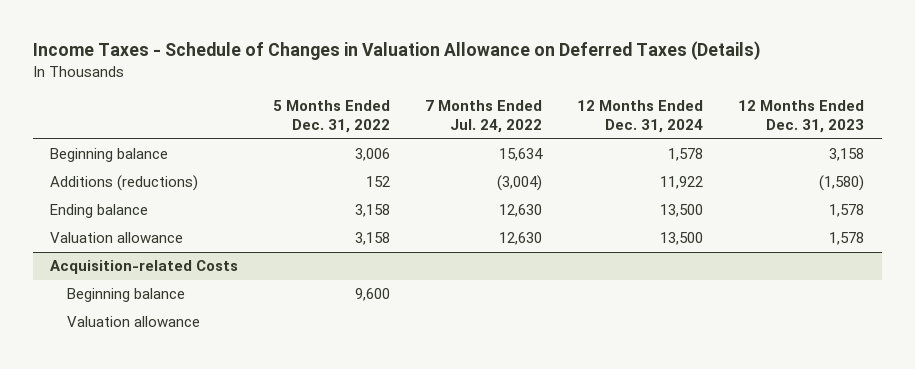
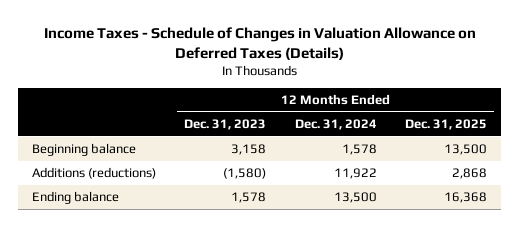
[273,100,391,134] 5 Months Ended Dec. 31, 2022 -> none
[425,100,543,134] 7 Months Ended Jul. 24, 2022 -> none
none -> [405,118,488,130] Dec. 31, 2025
[50,232,184,244] Valuation allowance -> none
[50,260,239,275] Acquisition-related Costs -> none
[66,288,185,303] Beginning balance -> none
[66,316,200,328] Valuation allowance -> none

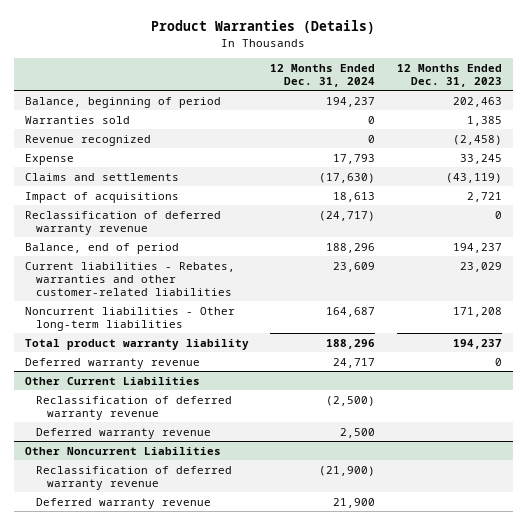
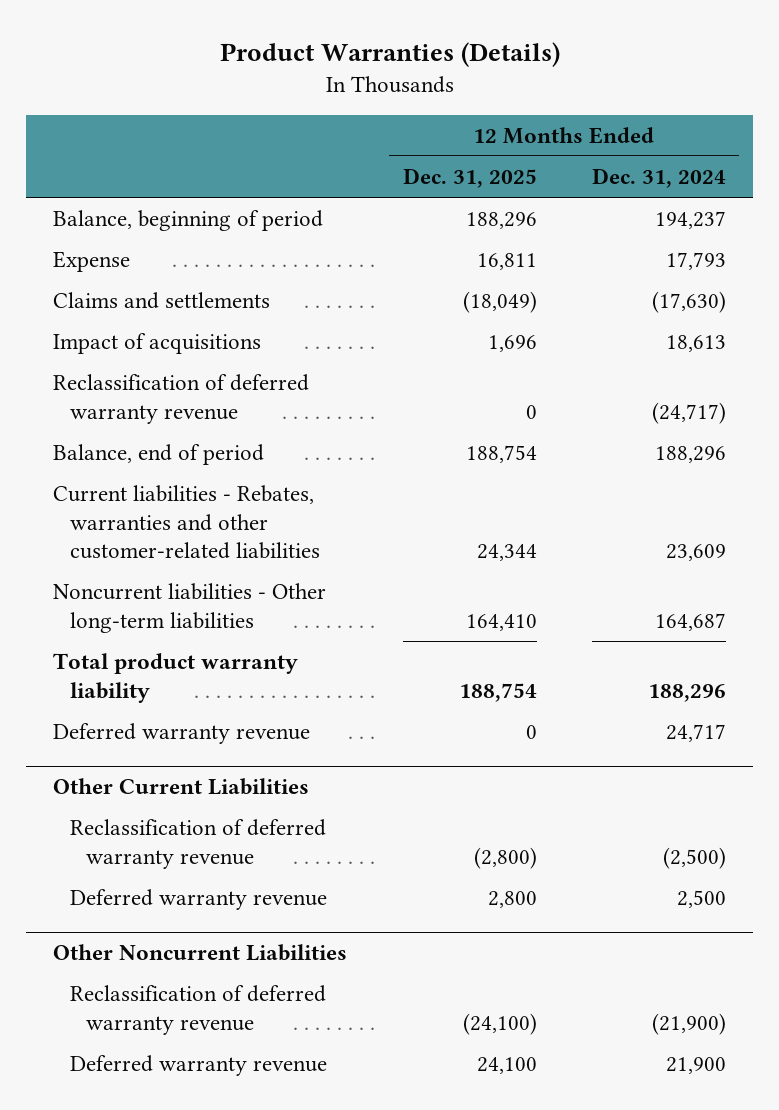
[396,63,502,87] 12 Months Ended Dec. 31, 2023 -> none
none -> [402,167,537,188] Dec. 31, 2025
[24,115,130,124] Warranties sold -> none
[24,134,151,146] Revenue recognized -> none

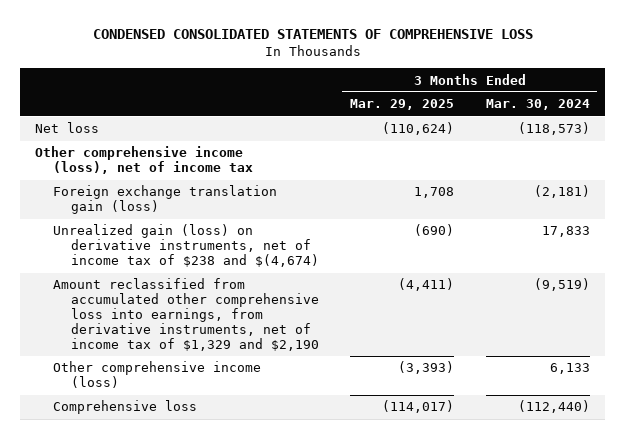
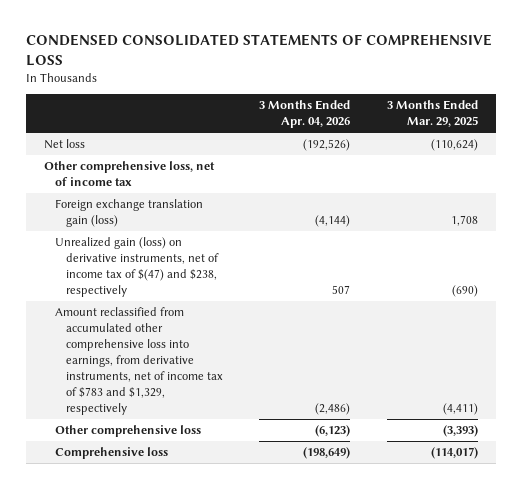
[485,99,590,111] Mar. 30, 2024 -> none
none -> [259,100,351,129] 3 Months Ended Apr. 04, 2026
[35,146,254,175] Other comprehensive income (loss), net of income tax -> [44,161,216,187] Other comprehensive loss, net of income tax
[53,224,320,268] Unrealized gain (loss) on derivative instruments, net of income tax of $238 and $(4,674) -> [54,237,219,298] Unrealized gain (loss) on derivative instruments, net of income tax of $(47) and $238, respectively
[53,278,320,351] Amount reclassified from accumulated other comprehensive loss into earnings, from derivative instruments, net of income tax of $1,329 and $2,190 -> [54,307,223,416] Amount reclassified from accumulated other comprehensive loss into earnings, from derivative instruments, net of income tax of $783 and $1,329, respectively
[53,361,262,389] Other comprehensive income (loss) -> [54,425,201,438] Other comprehensive loss

